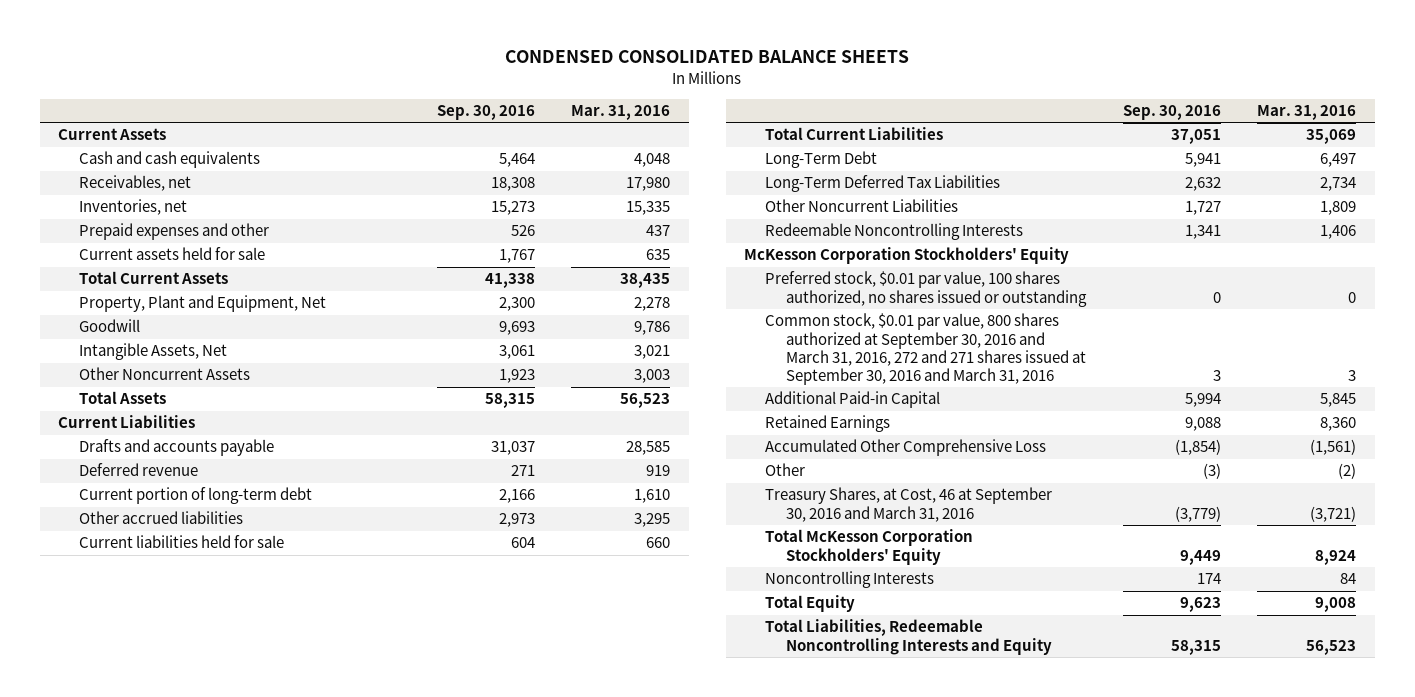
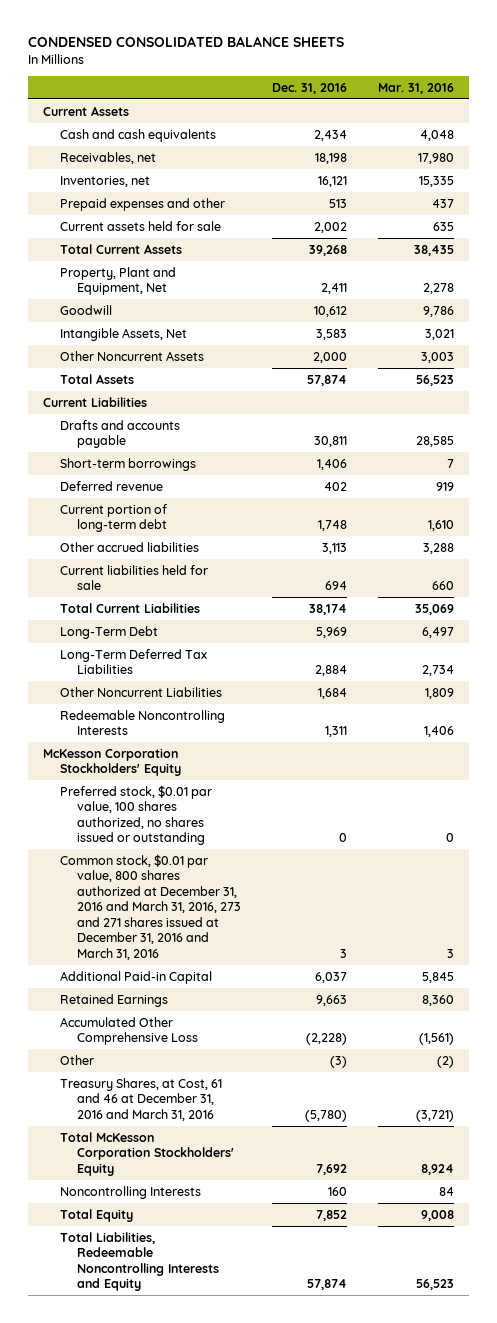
[436,104,535,120] Sep. 30, 2016 -> none
none -> [271,82,347,94] Dec. 31, 2016
none -> [60,457,197,471] Short-term borrowings
[634,513,671,528] 3,295 -> [422,542,454,554] 3,288
[765,313,1087,385] Common stock, $0.01 par value, 800 shares authorized at September 30, 2016 and March 31, 2016, 272 and 271 shares issued at September 30, 2016 and March 31, 2016 -> [60,853,242,960] Common stock, $0.01 par value, 800 shares authorized at December 31, 2016 and March 31, 2016, 273 and 271 shares issued at December 31, 2016 and March 31, 2016
[765,487,1053,522] Treasury Shares, at Cost, 46 at September 30, 2016 and March 31, 2016 -> [60,1077,223,1121] Treasury Shares, at Cost, 61 and 46 at December 31, 2016 and March 31, 2016

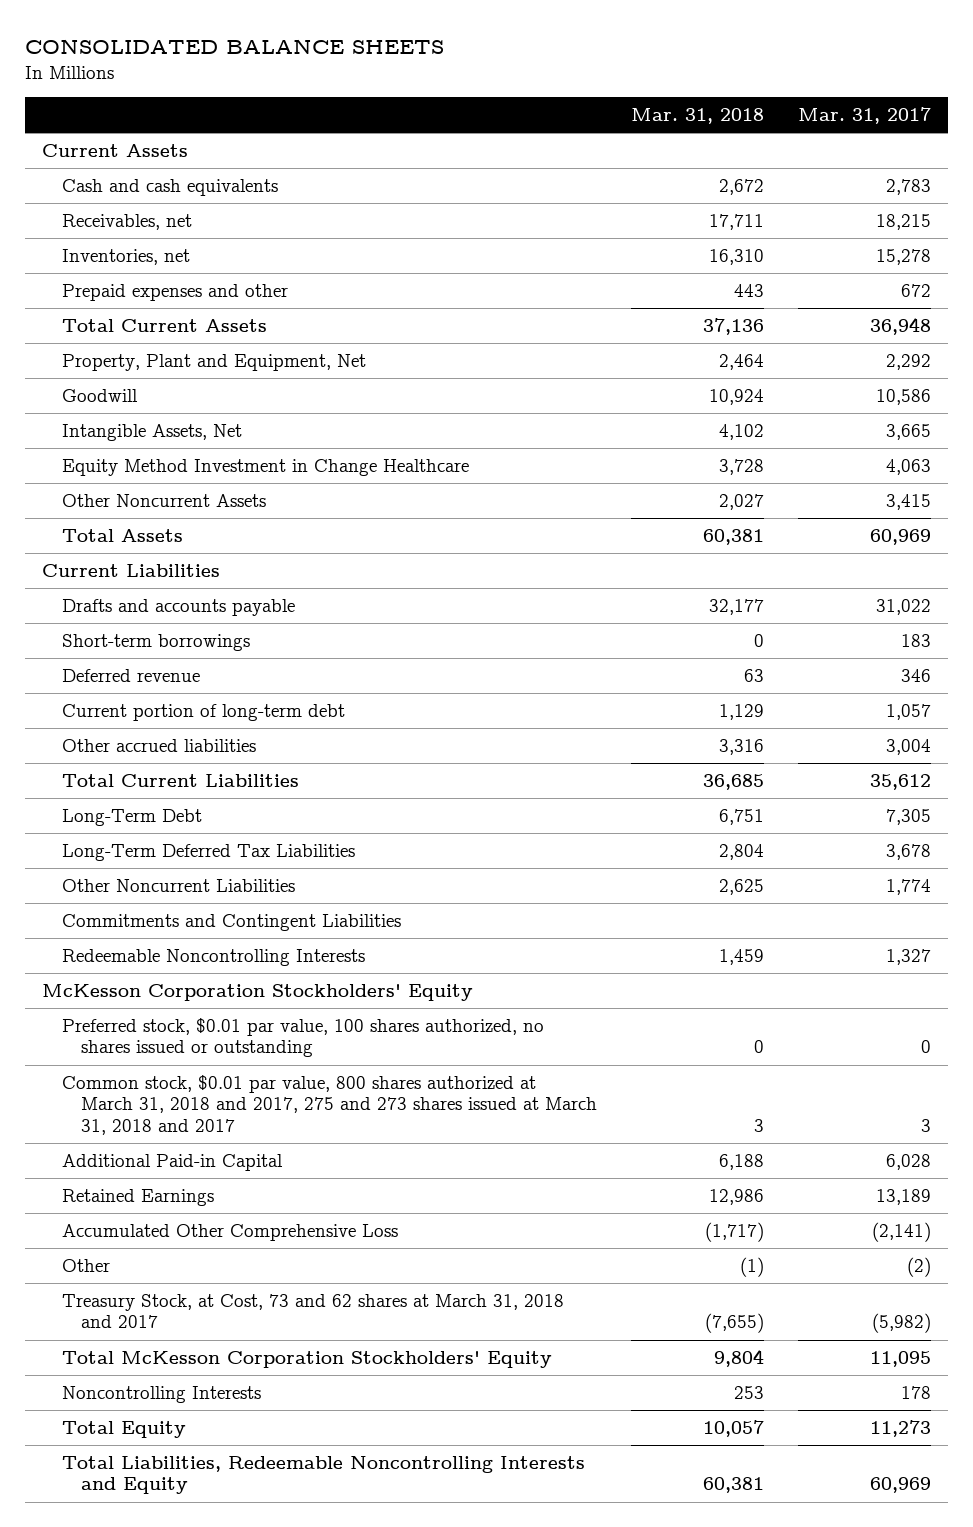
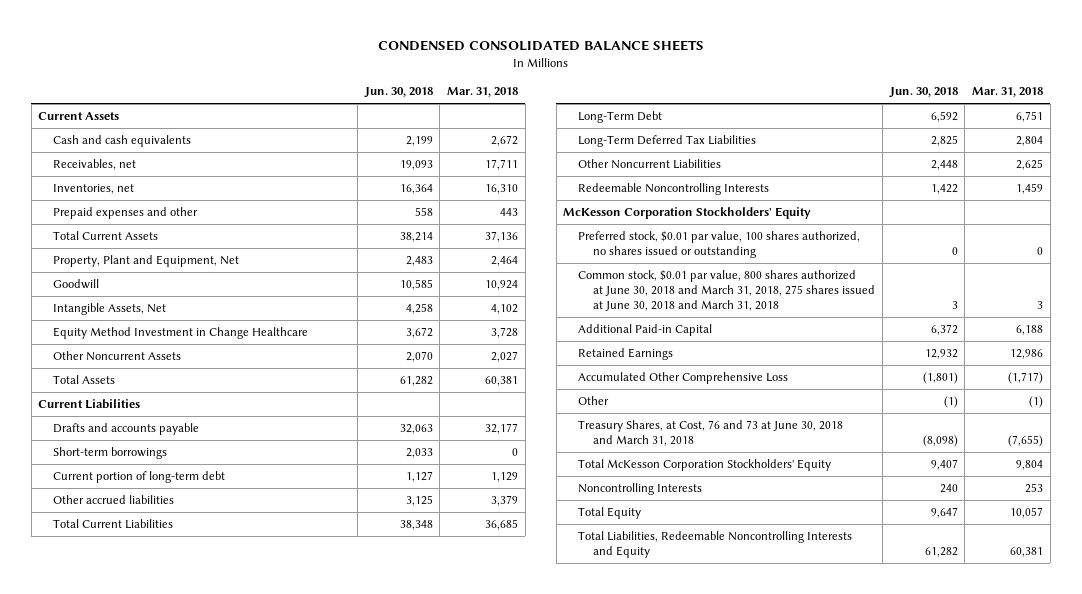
[25,38,445,54] CONSOLIDATED BALANCE SHEETS -> [377,40,704,52] CONDENSED CONSOLIDATED BALANCE SHEETS
[797,106,931,124] Mar. 31, 2017 -> none
none -> [363,87,433,99] Jun. 30, 2018
[61,668,200,682] Deferred revenue -> none
[719,738,765,755] 3,316 -> [491,495,519,507] 3,379
[61,913,401,931] Commitments and Contingent Liabilities -> none
[61,1074,598,1135] Common stock, $0.01 par value, 800 shares authorized at March 31, 2018 and 2017, 275 and 273 shares issued at March 31, 2018 and 2017 -> [578,270,875,312] Common stock, $0.01 par value, 800 shares authorized at June 30, 2018 and March 31, 2018, 275 shares issued at June 30, 2018 and March 31, 2018
[61,1293,564,1329] Treasury Stock, at Cost, 73 and 62 shares at March 31, 2018 and 2017 -> [578,420,844,447] Treasury Shares, at Cost, 76 and 73 at June 30, 2018 and March 31, 2018

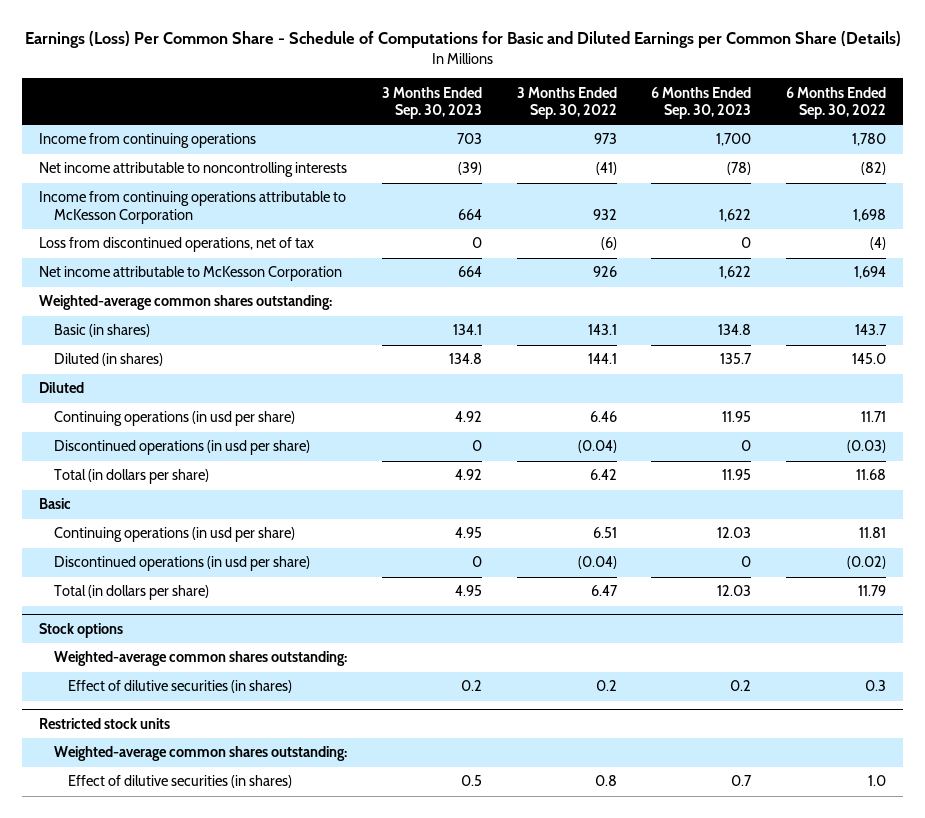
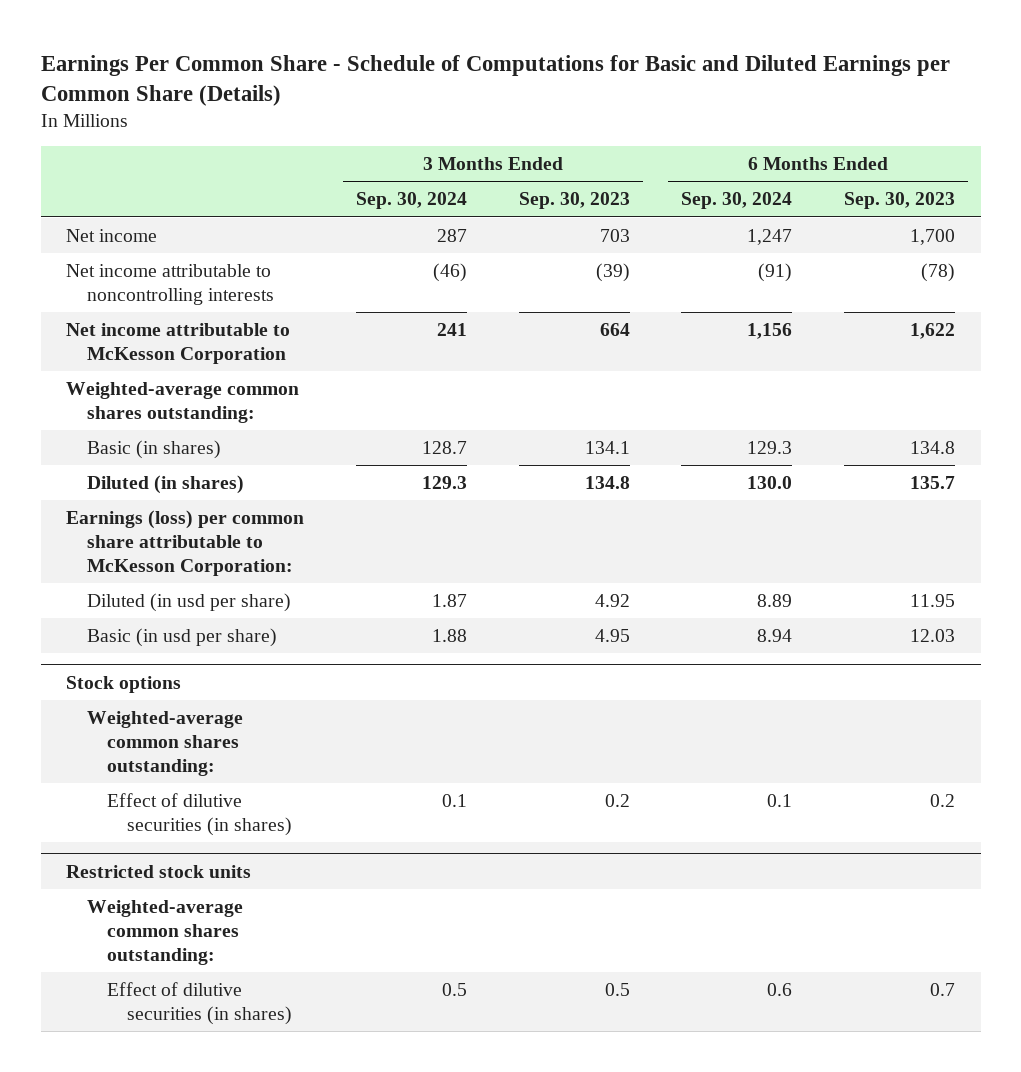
[24,31,901,49] Earnings (Loss) Per Common Share - Schedule of Computations for Basic and Diluted Earnings per Common Share (Details) -> [40,54,950,106] Earnings Per Common Share - Schedule of Computations for Basic and Diluted Earnings per Common Share (Details)
[516,86,617,119] 3 Months Ended Sep. 30, 2022 -> none
[785,86,886,119] 6 Months Ended Sep. 30, 2022 -> none
none -> [356,192,468,210] Sep. 30, 2024
none -> [681,192,793,210] Sep. 30, 2024
[39,133,257,149] Income from continuing operations -> [66,228,158,242] Net income
[39,191,347,224] Income from continuing operations attributable to McKesson Corporation -> none
[39,237,315,253] Loss from discontinued operations, net of tax -> none
[39,382,85,394] Diluted -> none
[53,411,295,427] Continuing operations (in usd per share) -> none
[53,440,310,456] Discontinued operations (in usd per share) -> none
[39,498,72,510] Basic -> none
[53,527,295,543] Continuing operations (in usd per share) -> none
[53,556,310,572] Discontinued operations (in usd per share) -> none
none -> [66,509,305,576] Earnings (loss) per common share attributable to McKesson Corporation:
[53,469,209,485] Total (in dollars per share) -> [86,592,291,612] Diluted (in usd per share)
[53,585,209,601] Total (in dollars per share) -> [86,627,277,647] Basic (in usd per share)

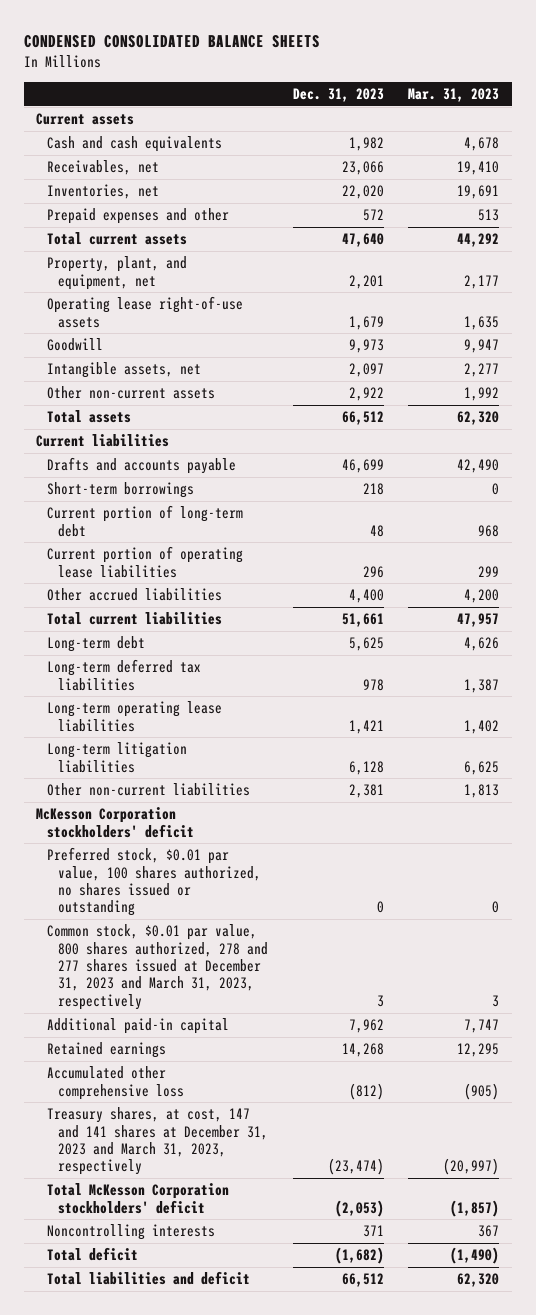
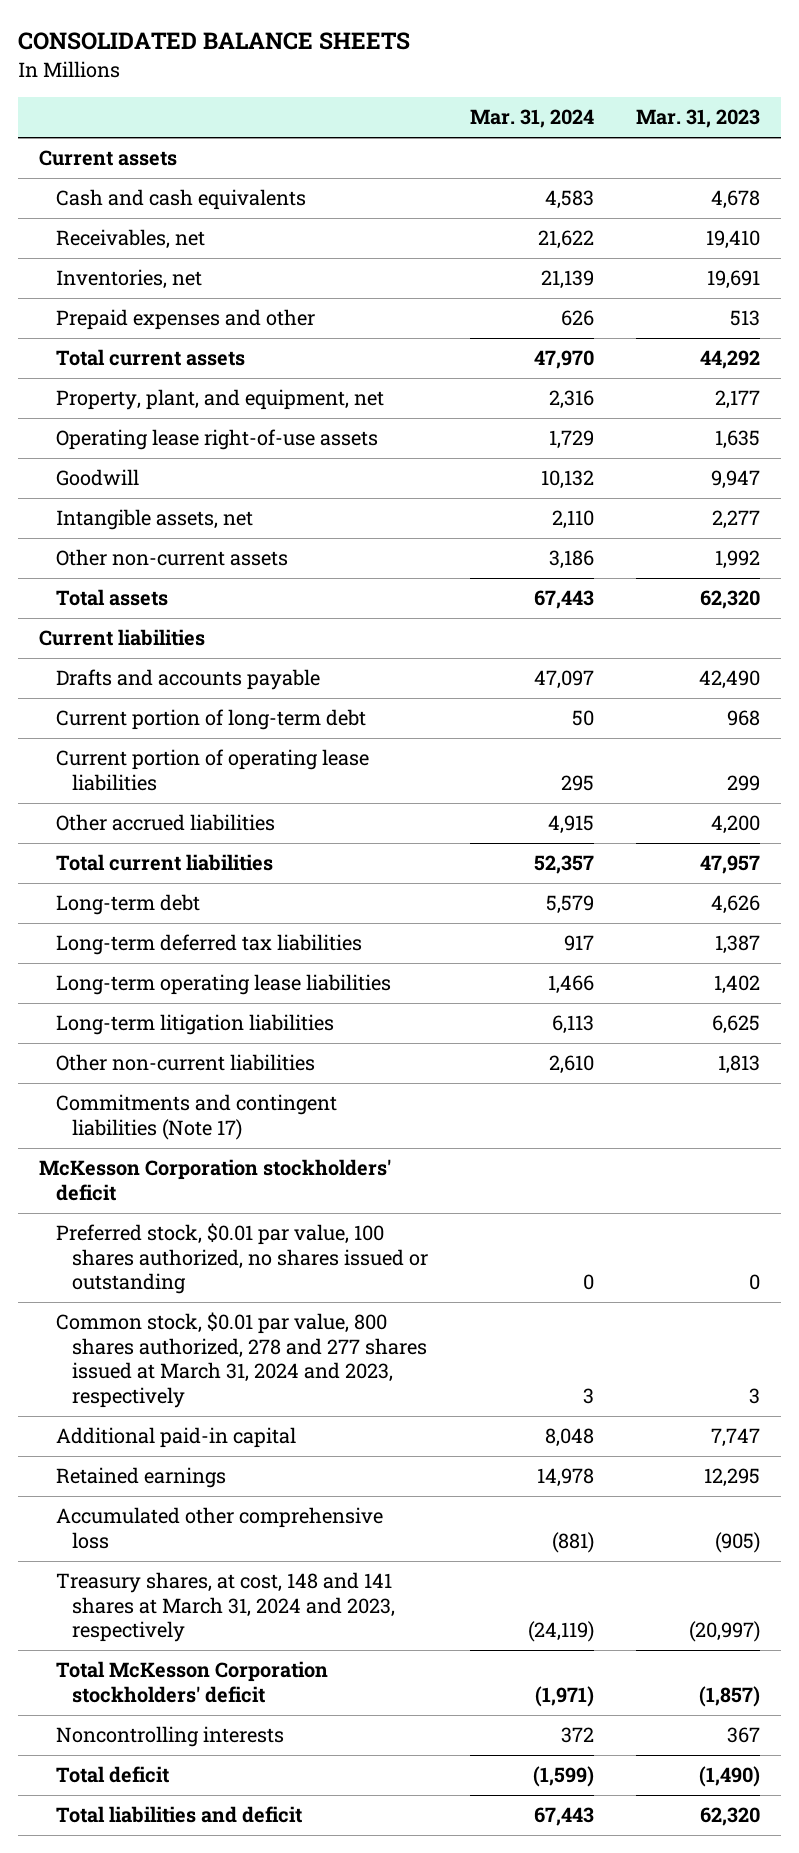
[24,35,321,49] CONDENSED CONSOLIDATED BALANCE SHEETS -> [18,32,411,51] CONSOLIDATED BALANCE SHEETS
[292,88,384,103] Dec. 31, 2023 -> none
none -> [470,109,595,129] Mar. 31, 2024
[47,482,195,499] Short-term borrowings -> none
none -> [55,1094,337,1140] Commitments and contingent liabilities (Note 17)
[47,924,269,1010] Common stock, $0.01 par value, 800 shares authorized, 278 and 277 shares issued at December 31, 2023 and March 31, 2023, respectively -> [55,1312,428,1408] Common stock, $0.01 par value, 800 shares authorized, 278 and 277 shares issued at March 31, 2024 and 2023, respectively
[47,1107,269,1176] Treasury shares, at cost, 147 and 141 shares at December 31, 2023 and March 31, 2023, respectively -> [55,1572,396,1643] Treasury shares, at cost, 148 and 141 shares at March 31, 2024 and 2023, respectively

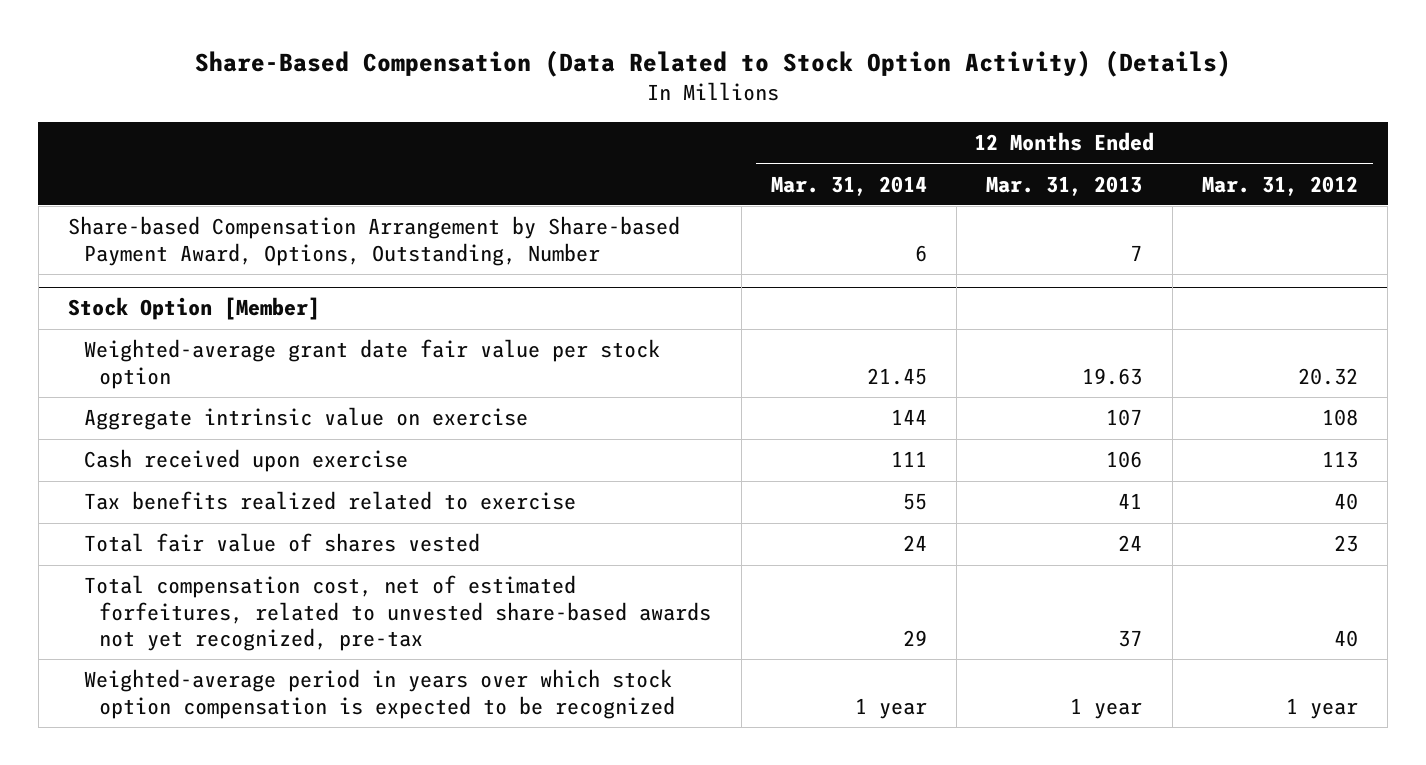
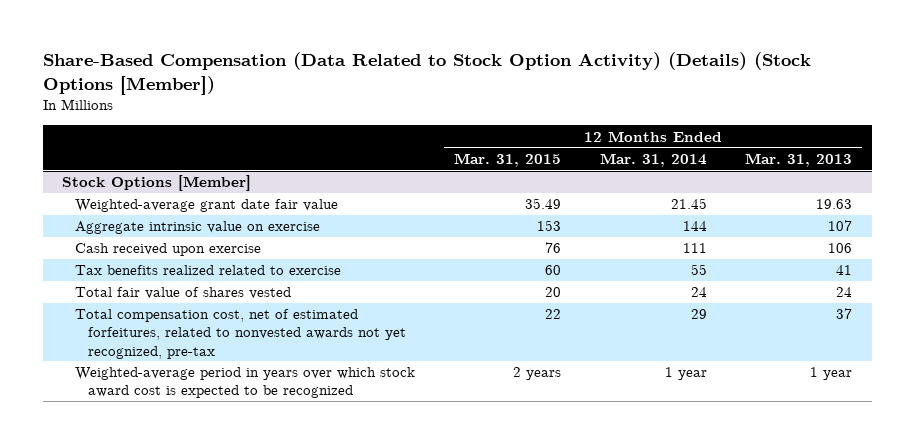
[194,50,1231,78] Share-Based Compensation (Data Related to Stock Option Activity) (Details) -> [42,52,811,95] Share-Based Compensation (Data Related to Stock Option Activity) (Details) (Stock Options [Member])
[1201,175,1358,196] Mar. 31, 2012 -> none
none -> [453,153,561,168] Mar. 31, 2015
[68,216,681,266] Share-based Compensation Arrangement by Share-based Payment Award, Options, Outstanding, Number -> none
[68,297,321,321] Stock Option [Member] -> [62,175,252,192] Stock Options [Member]
[83,339,660,389] Weighted-average grant date fair value per stock option -> [75,199,339,213] Weighted-average grant date fair value
[83,575,712,651] Total compensation cost, net of estimated forfeitures, related to unvested share-based awards not yet recognized, pre-tax -> [75,309,407,359] Total compensation cost, net of estimated forfeitures, related to nonvested awards not yet recognized, pre-tax
[83,669,676,719] Weighted-average period in years over which stock option compensation is expected to be recognized -> [75,367,416,399] Weighted-average period in years over which stock award cost is expected to be recognized

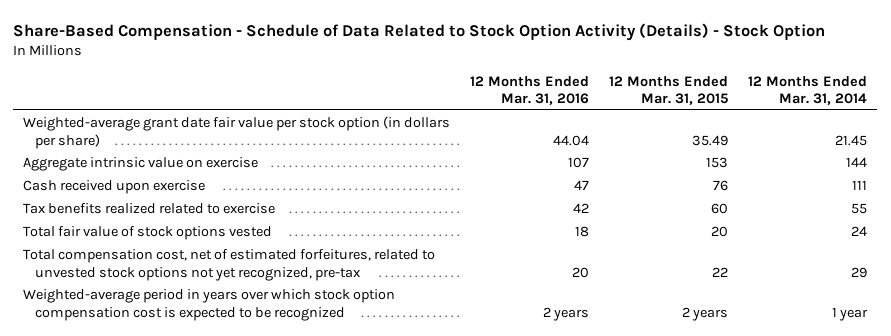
[42,52,811,95] Share-Based Compensation (Data Related to Stock Option Activity) (Details) (Stock Options [Member]) -> [13,22,826,41] Share-Based Compensation - Schedule of Data Related to Stock Option Activity (Details) - Stock Option
[745,153,853,168] Mar. 31, 2013 -> none
none -> [470,75,590,106] 12 Months Ended Mar. 31, 2016
[62,175,252,192] Stock Options [Member] -> none
[75,199,339,213] Weighted-average grant date fair value -> [23,115,451,149] Weighted-average grant date fair value per stock option (in dollars per share)
[75,287,292,300] Total fair value of shares vested -> [23,225,273,240] Total fair value of stock options vested
[75,309,407,359] Total compensation cost, net of estimated forfeitures, related to nonvested awards not yet recognized, pre-tax -> [23,248,436,281] Total compensation cost, net of estimated forfeitures, related to unvested stock options not yet recognized, pre-tax
[75,367,416,399] Weighted-average period in years over which stock award cost is expected to be recognized -> [23,288,396,321] Weighted-average period in years over which stock option compensation cost is expected to be recognized

